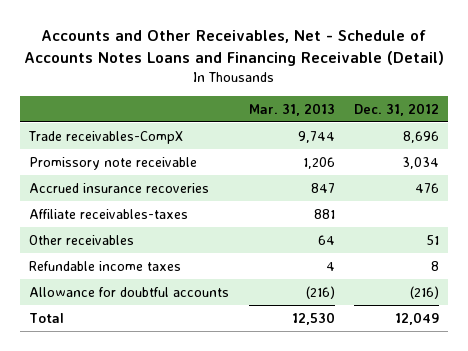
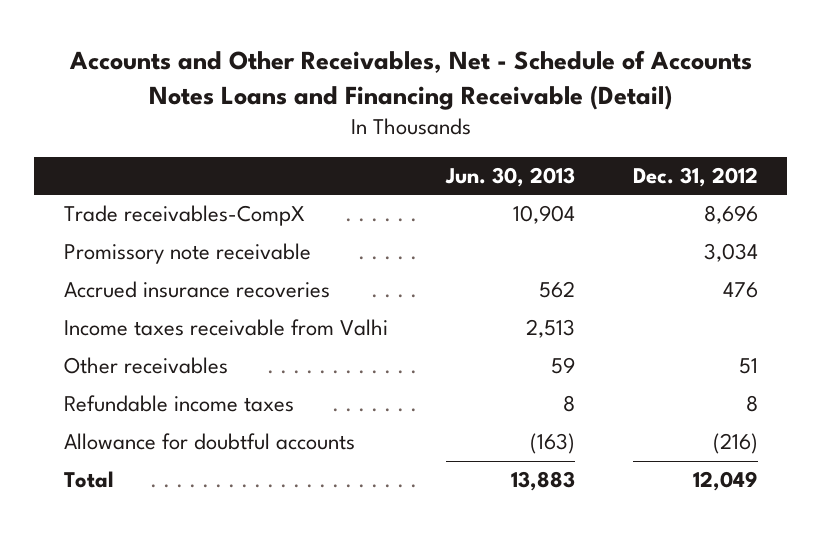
[248,102,335,116] Mar. 31, 2013 -> none
none -> [444,166,575,187] Jun. 30, 2013
[29,208,189,219] Affiliate receivables-taxes -> [63,319,388,337] Income taxes receivable from Valhi

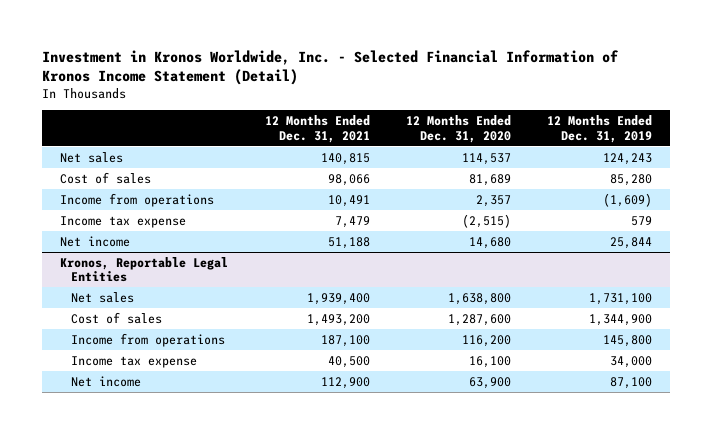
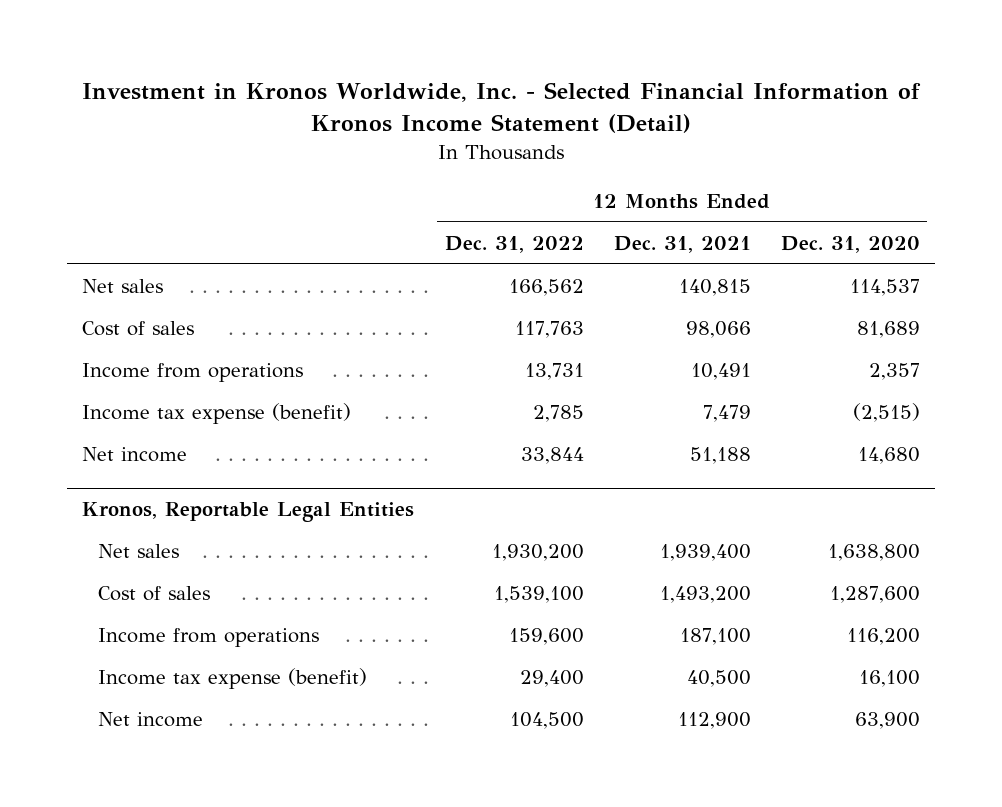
[547,115,653,143] 12 Months Ended Dec. 31, 2019 -> none
none -> [444,235,584,253] Dec. 31, 2022
[60,215,187,228] Income tax expense -> [82,403,352,425] Income tax expense (benefit)
[70,355,197,368] Income tax expense -> [97,668,367,690] Income tax expense (benefit)

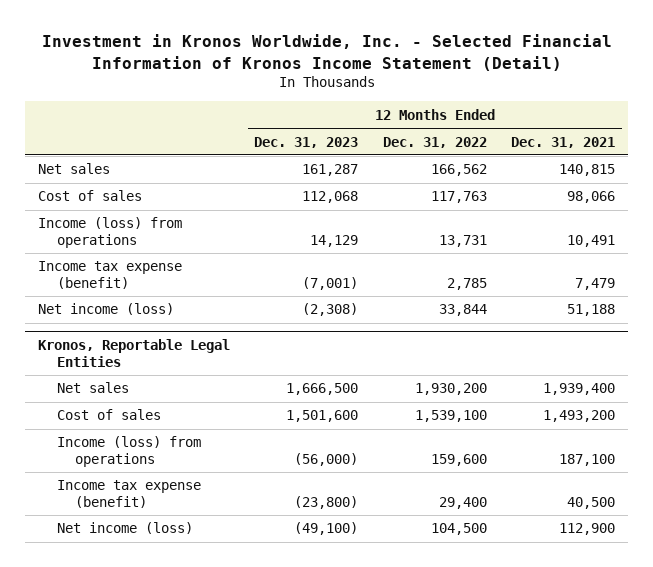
[780,235,920,253] Dec. 31, 2020 -> none
none -> [254,136,359,148] Dec. 31, 2023
[82,363,304,383] Income from operations -> [37,217,182,249] Income (loss) from operations
[82,447,188,463] Net income -> [37,303,174,316] Net income (loss)
[97,628,319,648] Income from operations -> [56,436,201,468] Income (loss) from operations
[97,712,203,728] Net income -> [56,522,193,535] Net income (loss)

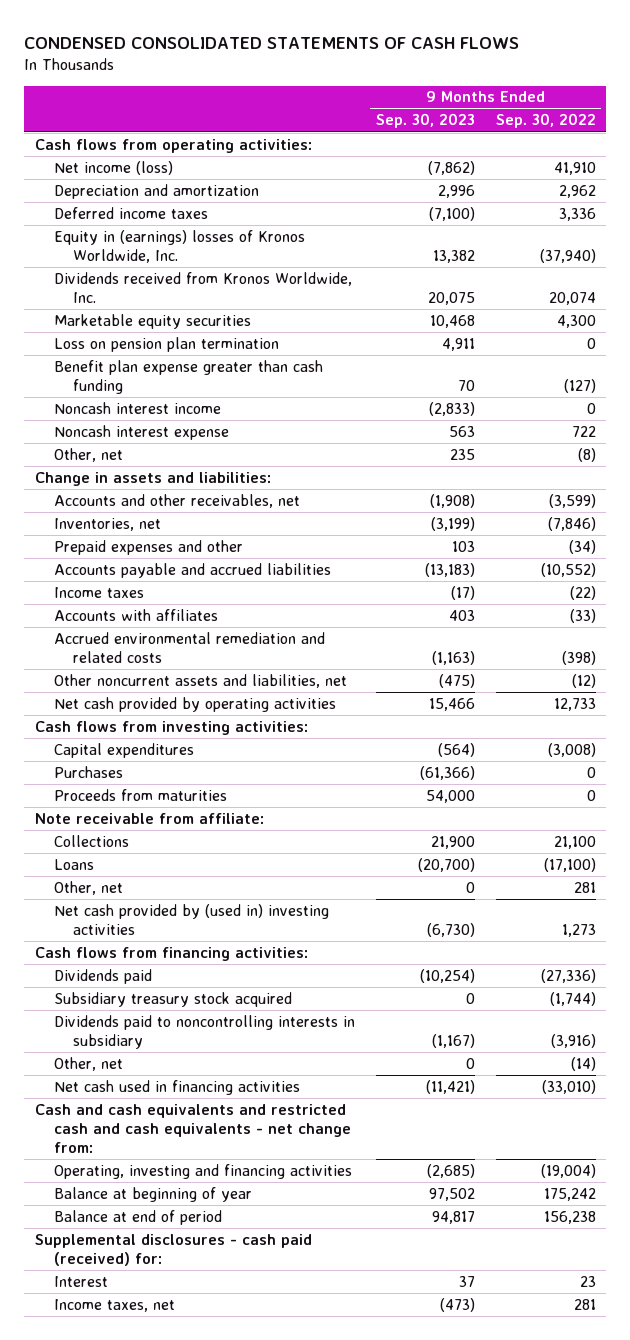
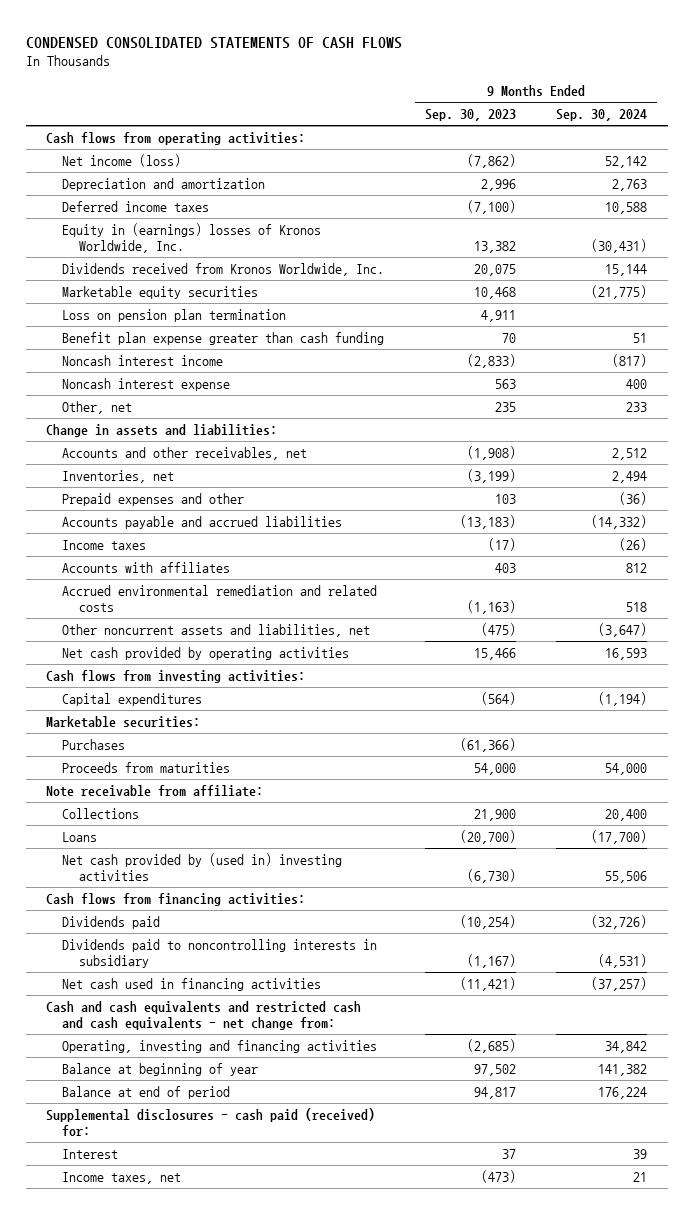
[495,113,596,129] Sep. 30, 2022 -> none
none -> [556,108,648,121] Sep. 30, 2024
none -> [45,715,200,728] Marketable securities:
[53,880,123,895] Other, net -> none
[53,991,292,1007] Subsidiary treasury stock acquired -> none
[53,1056,123,1071] Other, net -> none

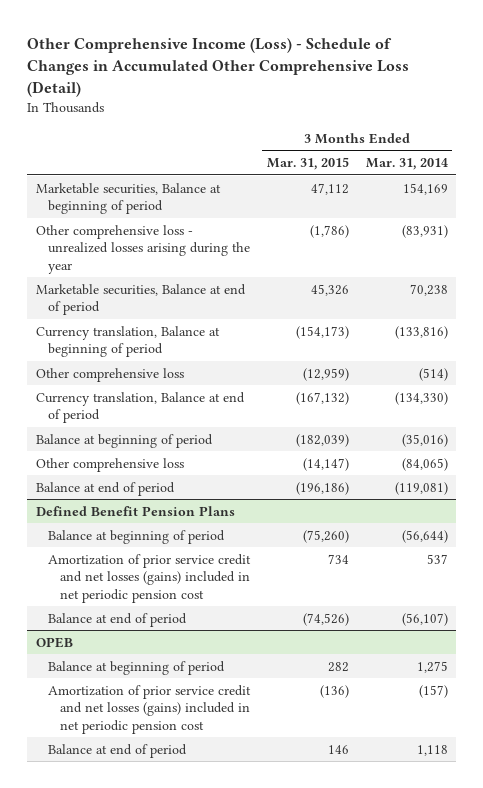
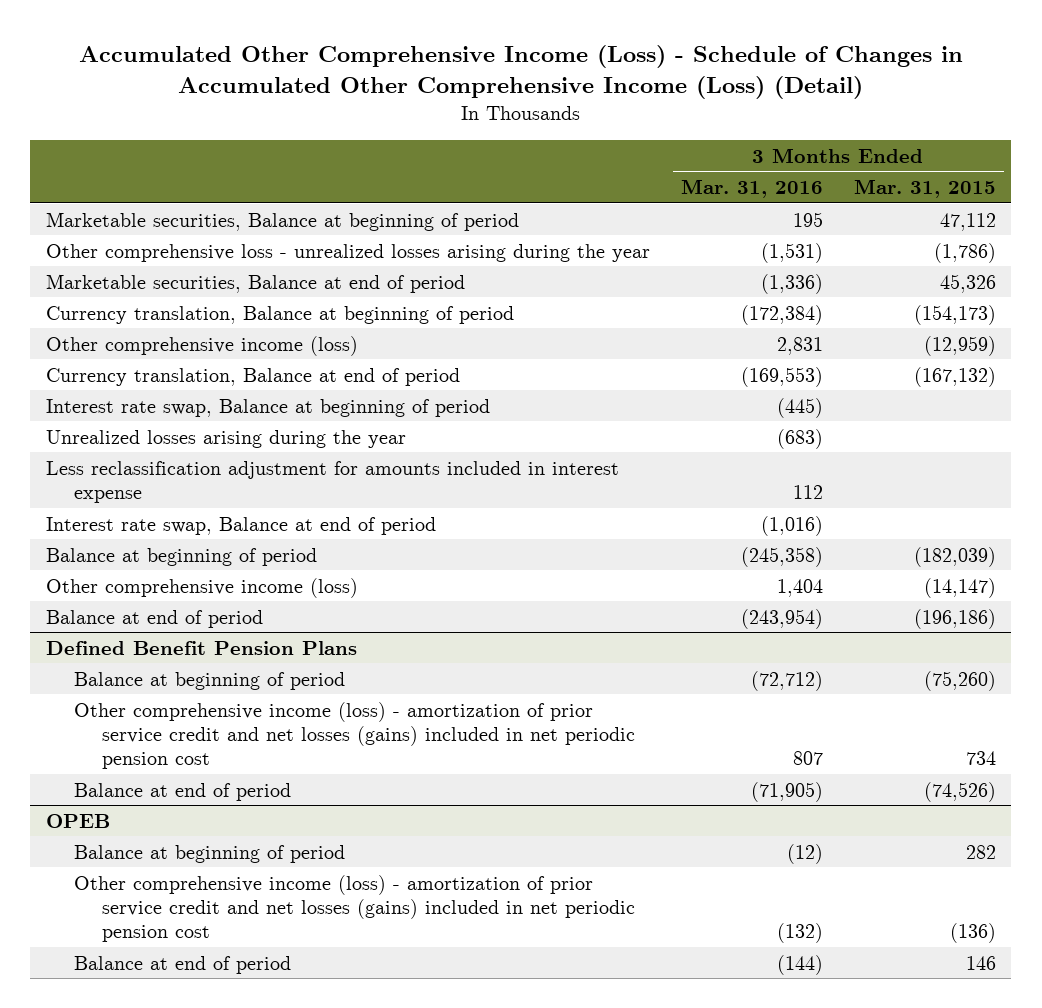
[27,38,410,98] Other Comprehensive Income (Loss) - Schedule of Changes in Accumulated Other Comprehensive Loss (Detail) -> [78,44,963,99] Accumulated Other Comprehensive Income (Loss) - Schedule of Changes in Accumulated Other Comprehensive Income (Loss) (Detail)
[365,158,448,171] Mar. 31, 2014 -> none
none -> [680,178,823,198] Mar. 31, 2016
[35,367,184,382] Other comprehensive loss -> [45,335,358,356] Other comprehensive income (loss)
none -> [45,398,490,417] Interest rate swap, Balance at beginning of period
none -> [45,429,406,448] Unrealized losses arising during the year
none -> [45,460,619,503] Less reclassification adjustment for amounts included in interest expense
none -> [45,516,436,535] Interest rate swap, Balance at end of period
[35,457,184,472] Other comprehensive loss -> [45,577,358,598] Other comprehensive income (loss)
[47,553,251,603] Amortization of prior service credit and net losses (gains) included in net periodic pension cost -> [74,701,636,769] Other comprehensive income (loss) - amortization of prior service credit and net losses (gains) included in net periodic pension cost
[47,684,251,734] Amortization of prior service credit and net losses (gains) included in net periodic pension cost -> [74,874,636,942] Other comprehensive income (loss) - amortization of prior service credit and net losses (gains) included in net periodic pension cost

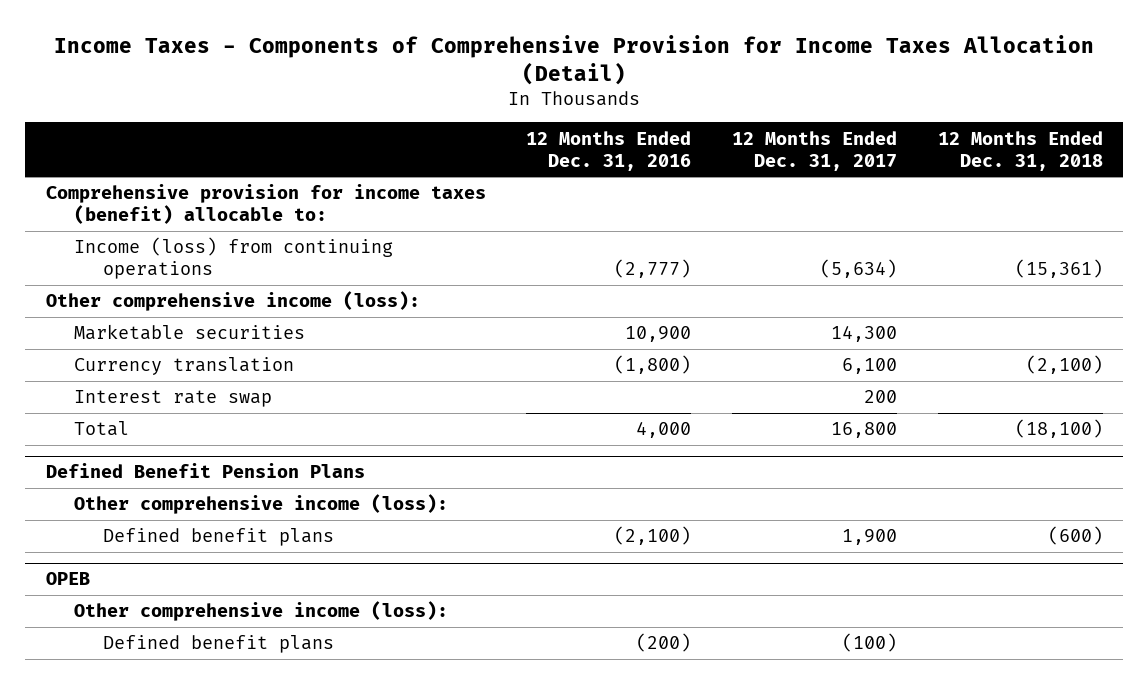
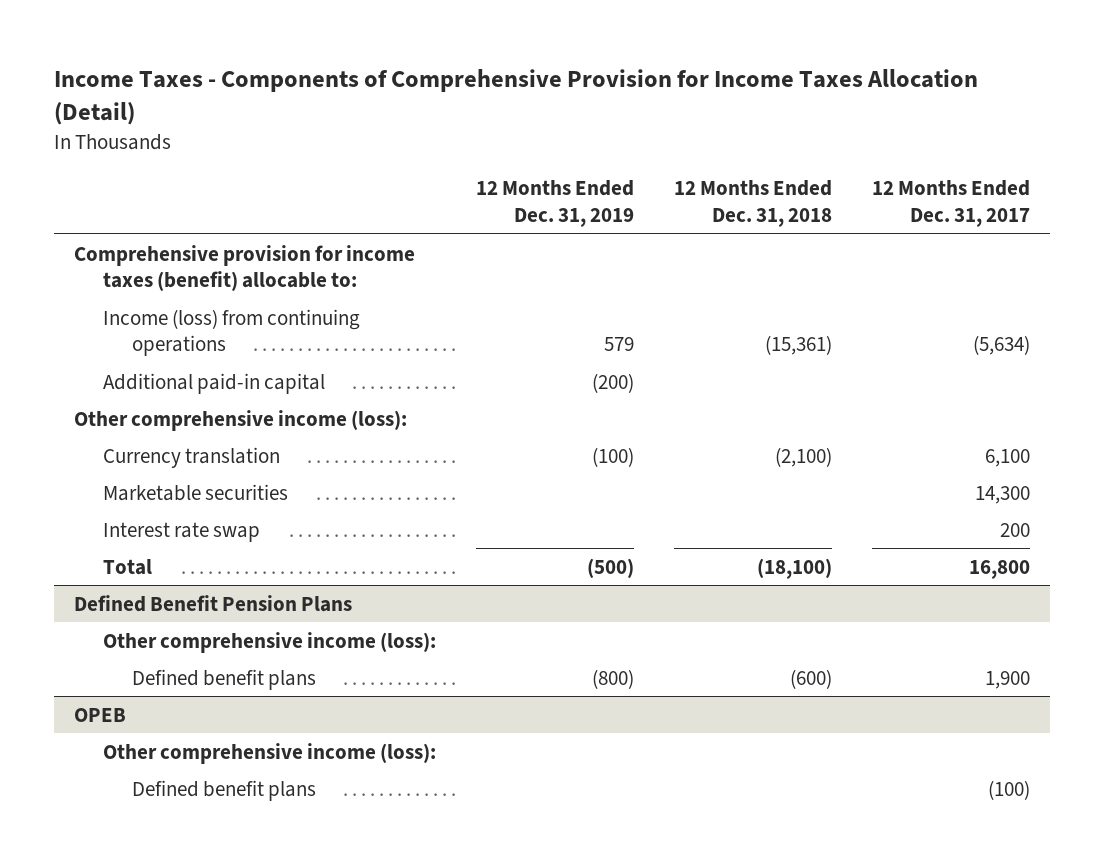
[526,130,692,171] 12 Months Ended Dec. 31, 2016 -> none
none -> [476,180,635,228] 12 Months Ended Dec. 31, 2019
none -> [103,372,326,394] Additional paid-in capital
[74,324,306,341] Marketable securities -> [103,483,289,501] Marketable securities

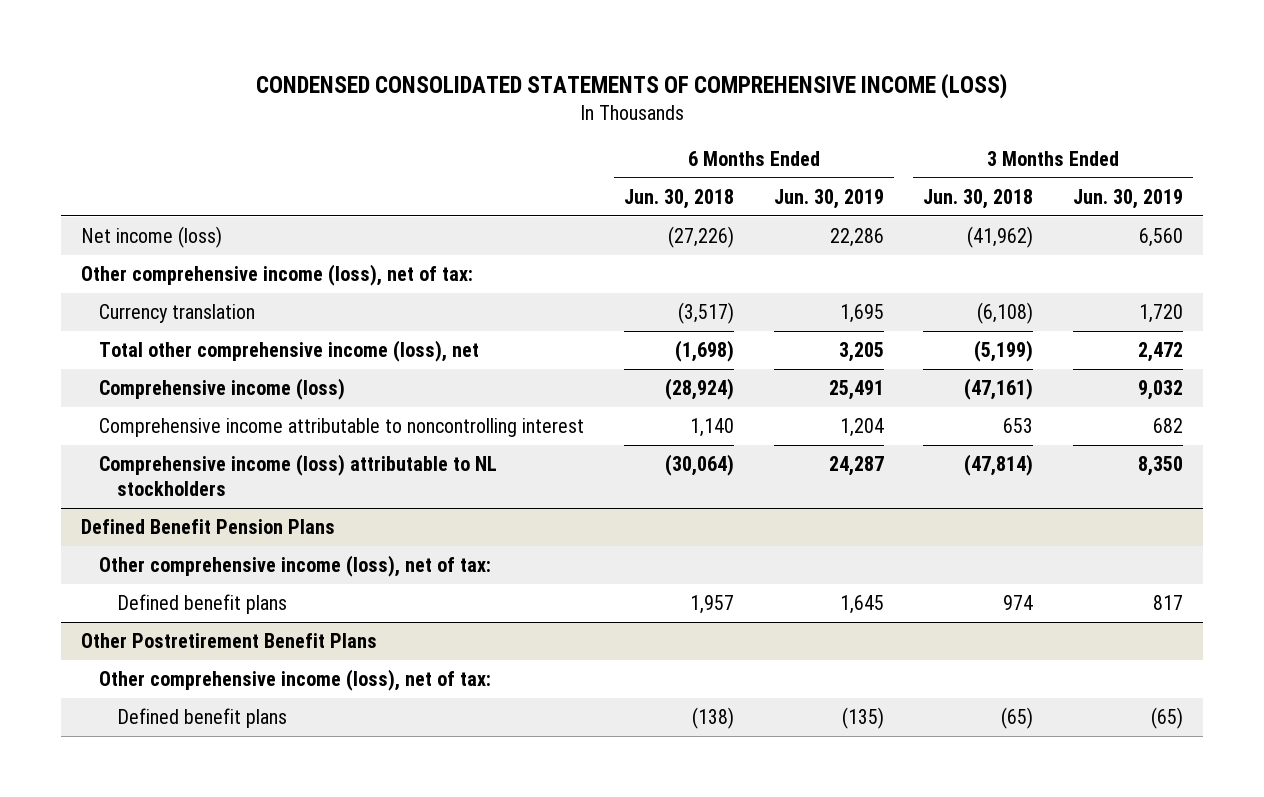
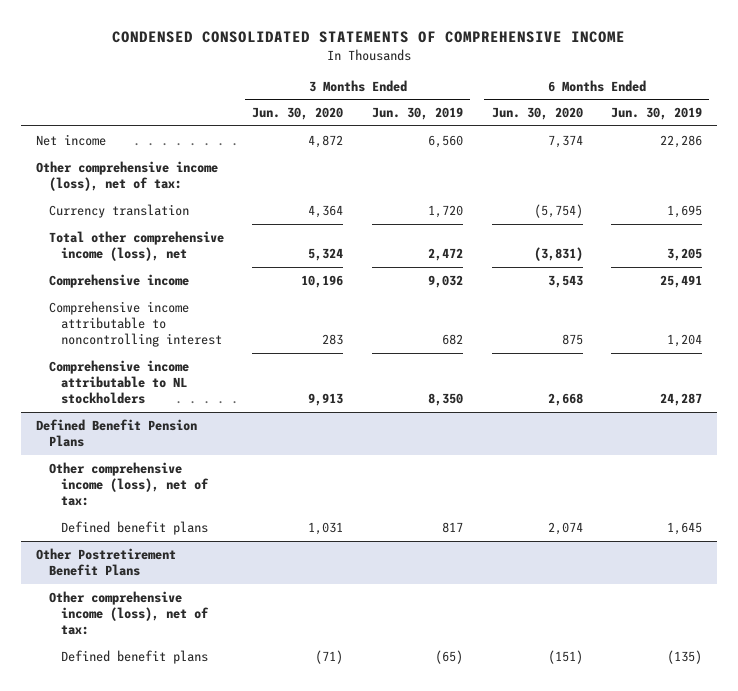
[256,72,1008,99] CONDENSED CONSOLIDATED STATEMENTS OF COMPREHENSIVE INCOME (LOSS) -> [111,30,625,43] CONDENSED CONSOLIDATED STATEMENTS OF COMPREHENSIVE INCOME
[624,188,735,209] Jun. 30, 2018 -> none
[923,188,1034,209] Jun. 30, 2018 -> none
none -> [252,107,344,121] Jun. 30, 2020
none -> [491,107,583,121] Jun. 30, 2020
[81,226,223,249] Net income (loss) -> [35,133,106,146] Net income
[99,378,346,401] Comprehensive income (loss) -> [48,273,189,288] Comprehensive income
[99,454,498,497] Comprehensive income (loss) attributable to NL stockholders -> [48,359,189,405] Comprehensive income attributable to NL stockholders

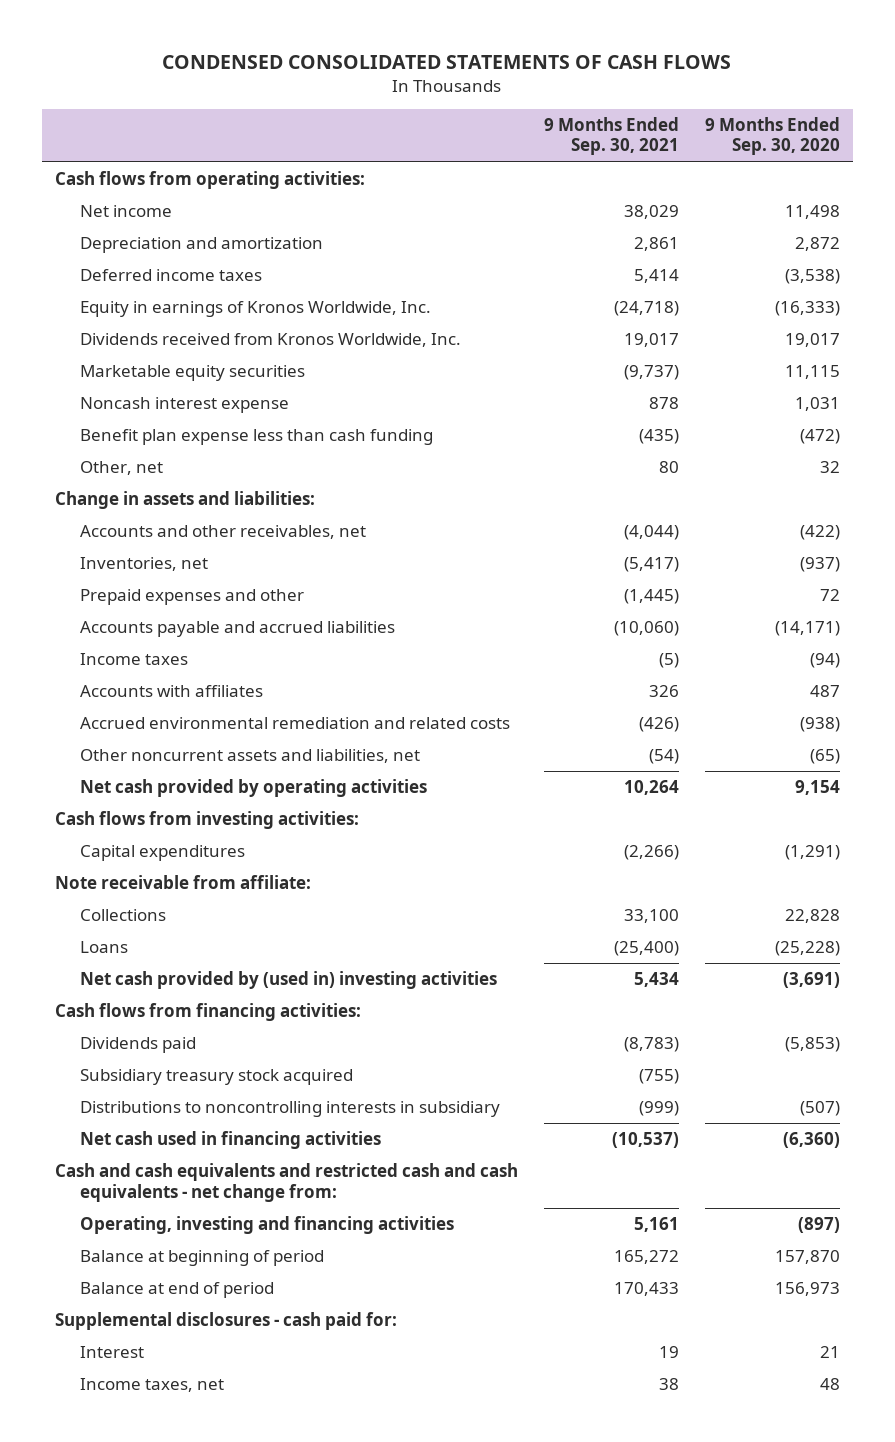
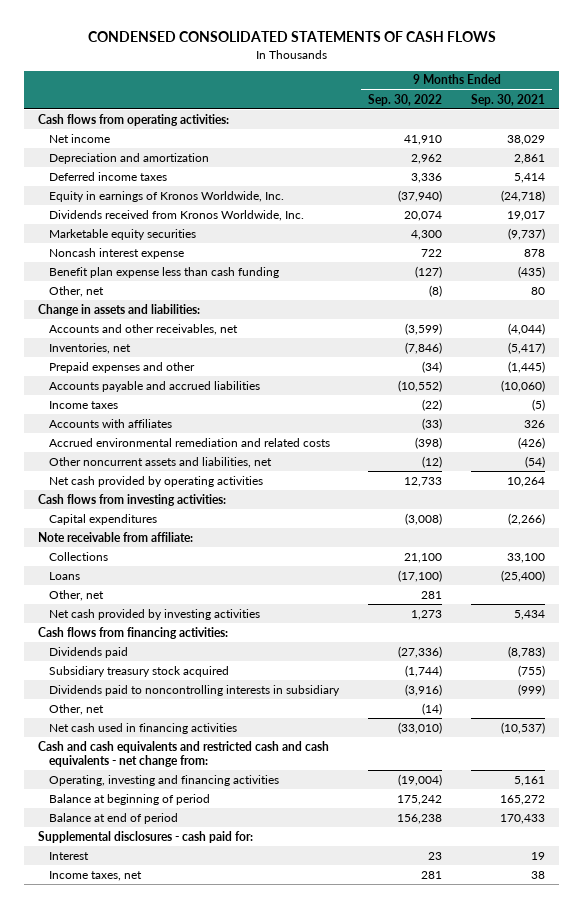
[704,116,840,156] 9 Months Ended Sep. 30, 2020 -> none
none -> [368,93,443,106] Sep. 30, 2022
none -> [49,589,105,601] Other, net
[80,971,498,990] Net cash provided by (used in) investing activities -> [49,608,261,620] Net cash provided by investing activities
[80,1101,501,1118] Distributions to noncontrolling interests in subsidiary -> [49,684,341,696] Dividends paid to noncontrolling interests in subsidiary
none -> [49,703,105,715] Other, net

